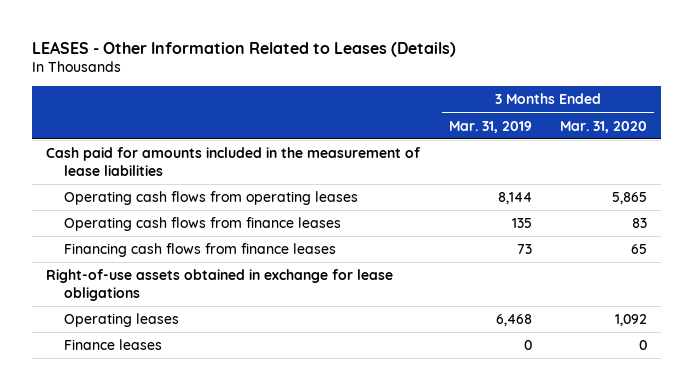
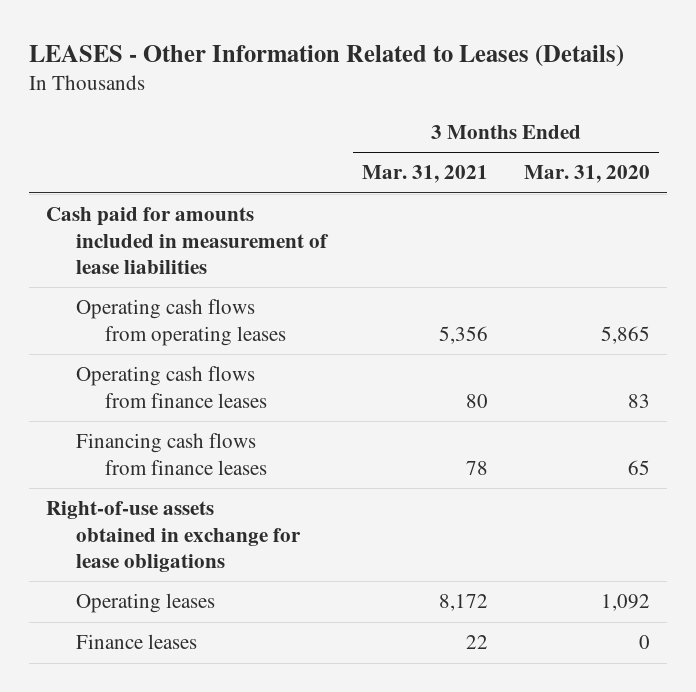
[448,120,532,133] Mar. 31, 2019 -> none
none -> [362,165,489,184] Mar. 31, 2021
[46,147,422,176] Cash paid for amounts included in the measurement of lease liabilities -> [46,207,329,274] Cash paid for amounts included in measurement of lease liabilities

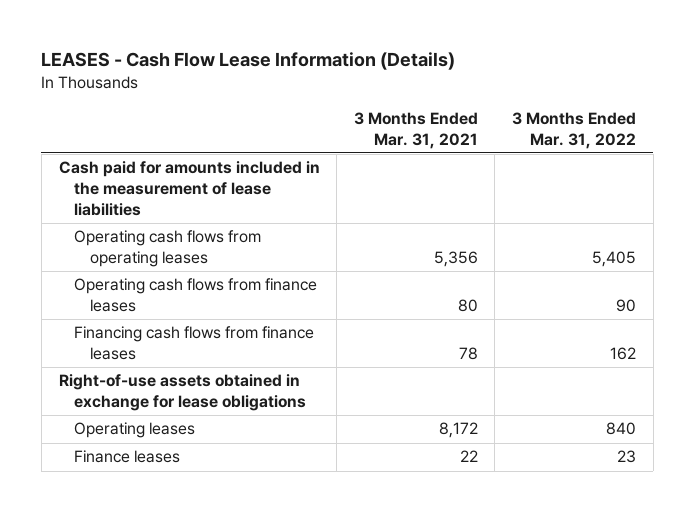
[28,44,624,67] LEASES - Other Information Related to Leases (Details) -> [41,52,456,71] LEASES - Cash Flow Lease Information (Details)
[523,165,650,184] Mar. 31, 2020 -> none
none -> [511,111,636,149] 3 Months Ended Mar. 31, 2022
[46,207,329,274] Cash paid for amounts included in measurement of lease liabilities -> [58,161,320,217] Cash paid for amounts included in the measurement of lease liabilities

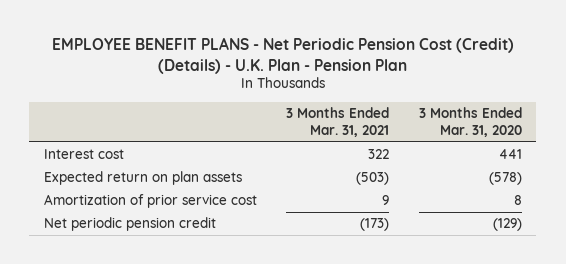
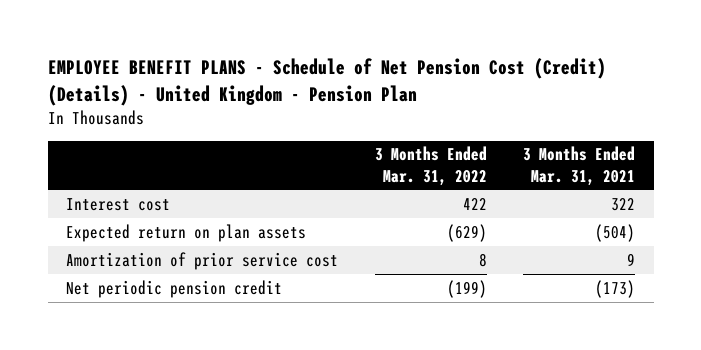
[51,36,514,74] EMPLOYEE BENEFIT PLANS - Net Periodic Pension Cost (Credit) (Details) - U.K. Plan - Pension Plan -> [47,58,606,106] EMPLOYEE BENEFIT PLANS - Schedule of Net Pension Cost (Credit) (Details) - United Kingdom - Pension Plan
[418,107,522,137] 3 Months Ended Mar. 31, 2020 -> none
none -> [374,146,487,186] 3 Months Ended Mar. 31, 2022
[356,172,390,186] (503) -> [595,223,636,242] (504)

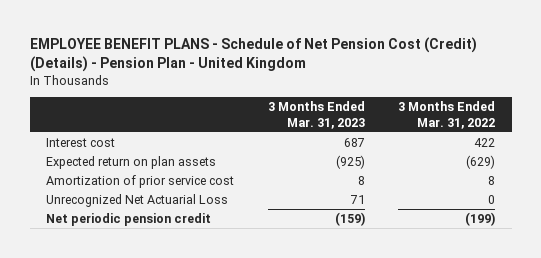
[47,58,606,106] EMPLOYEE BENEFIT PLANS - Schedule of Net Pension Cost (Credit) (Details) - United Kingdom - Pension Plan -> [29,36,477,73] EMPLOYEE BENEFIT PLANS - Schedule of Net Pension Cost (Credit) (Details) - Pension Plan - United Kingdom
[523,146,636,186] 3 Months Ended Mar. 31, 2021 -> none
none -> [267,101,365,129] 3 Months Ended Mar. 31, 2023
none -> [46,194,229,208] Unrecognized Net Actuarial Loss

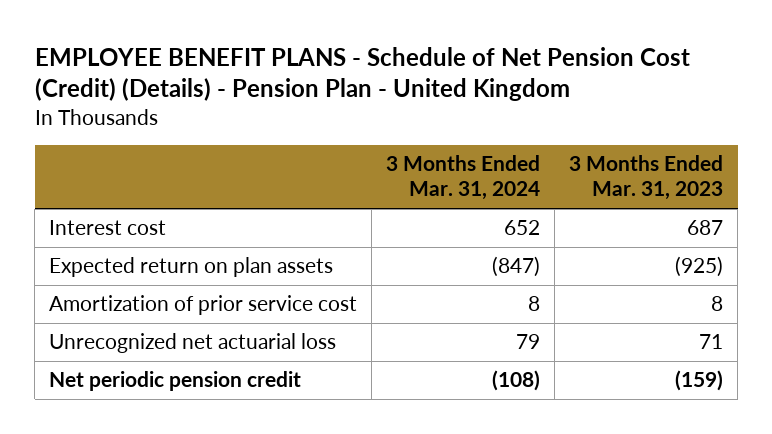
[397,101,495,129] 3 Months Ended Mar. 31, 2022 -> none
none -> [386,155,541,201] 3 Months Ended Mar. 31, 2024
[46,194,229,208] Unrecognized Net Actuarial Loss -> [49,333,337,354] Unrecognized net actuarial loss

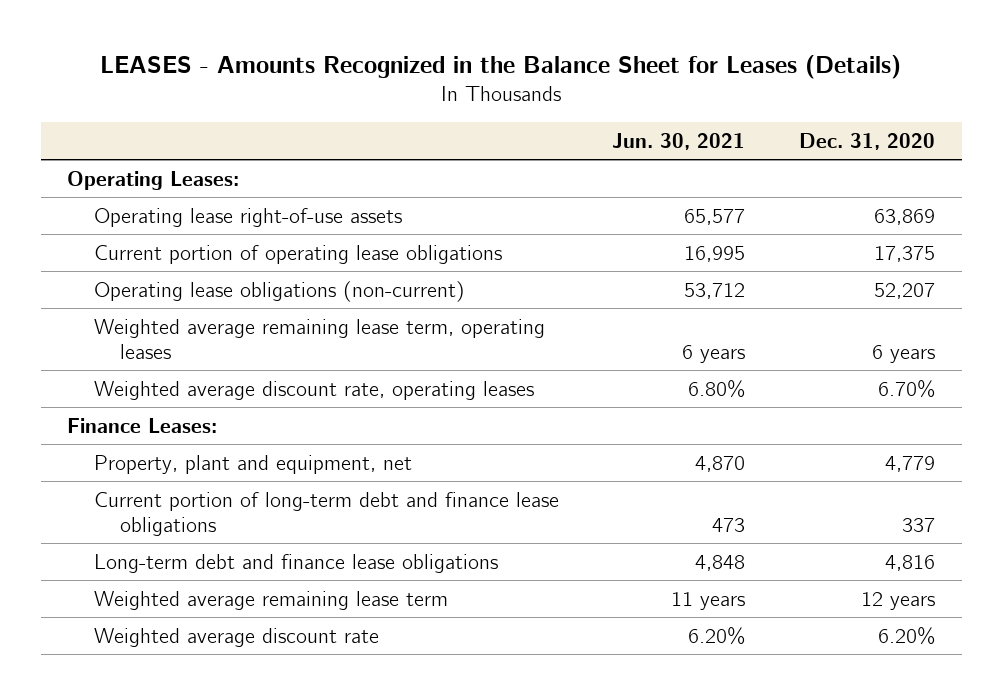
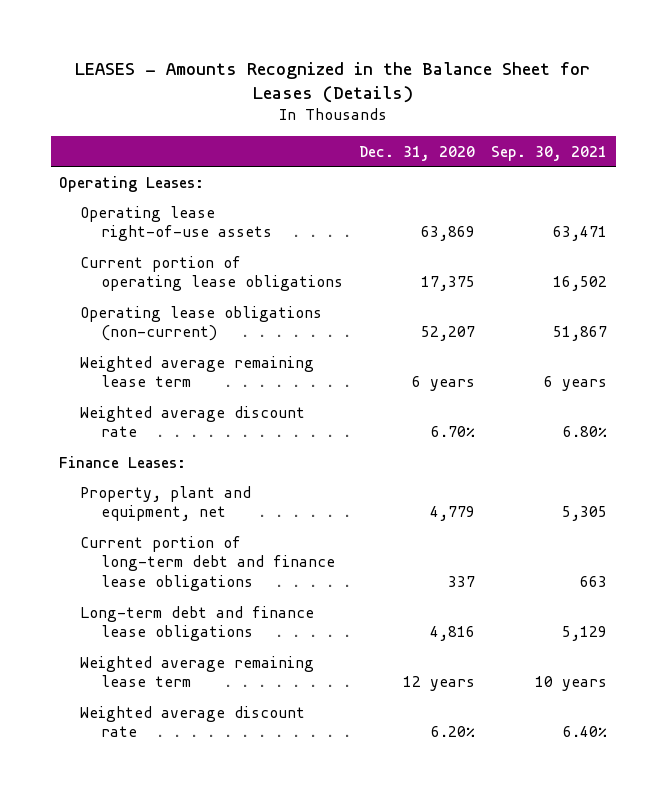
[612,132,746,150] Jun. 30, 2021 -> none
none -> [491,145,608,161] Sep. 30, 2021
[93,318,545,359] Weighted average remaining lease term, operating leases -> [79,355,314,388] Weighted average remaining lease term
[93,380,534,400] Weighted average discount rate, operating leases -> [79,405,305,438] Weighted average discount rate

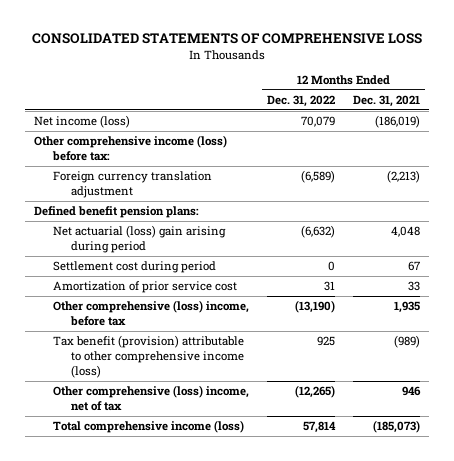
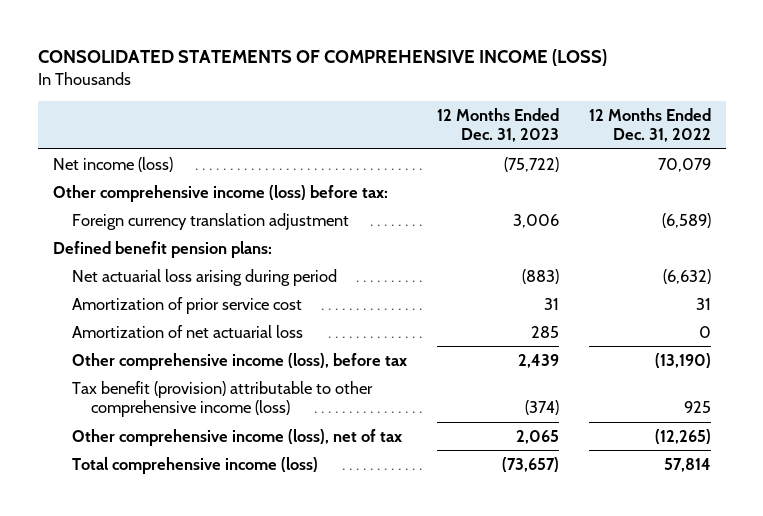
[32,32,423,44] CONSOLIDATED STATEMENTS OF COMPREHENSIVE LOSS -> [37,48,607,66] CONSOLIDATED STATEMENTS OF COMPREHENSIVE INCOME (LOSS)
[353,95,421,108] Dec. 31, 2021 -> none
none -> [436,108,559,143] 12 Months Ended Dec. 31, 2023
[52,261,216,274] Settlement cost during period -> none
[52,225,226,254] Net actuarial (loss) gain arising during period -> [71,268,337,286] Net actuarial loss arising during period
none -> [71,324,303,338] Amortization of net actuarial loss
[52,300,249,327] Other comprehensive (loss) income, before tax -> [71,352,407,370] Other comprehensive income (loss), before tax
[52,385,249,412] Other comprehensive (loss) income, net of tax -> [71,428,402,446] Other comprehensive income (loss), net of tax

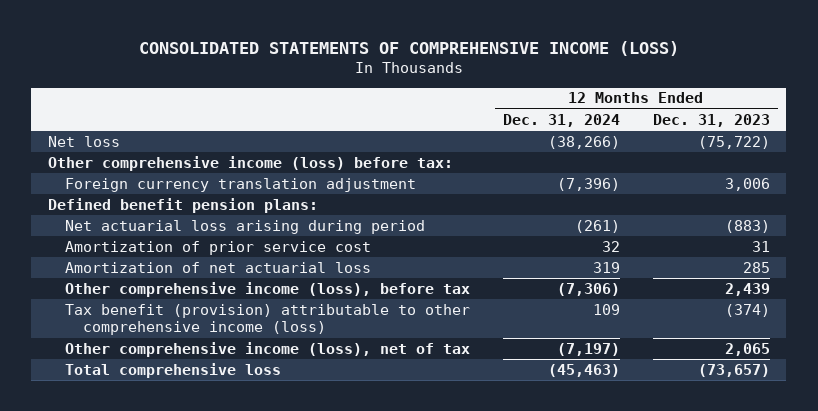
[588,108,711,143] 12 Months Ended Dec. 31, 2022 -> none
none -> [503,113,621,127] Dec. 31, 2024
[52,156,173,172] Net income (loss) -> [47,135,120,147] Net loss
[71,456,318,474] Total comprehensive income (loss) -> [65,362,282,378] Total comprehensive loss

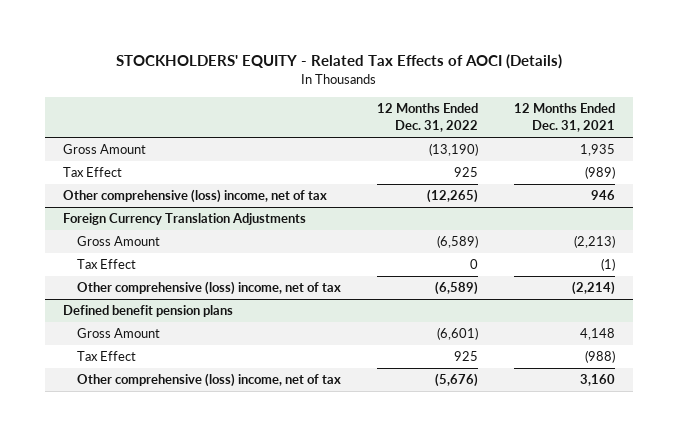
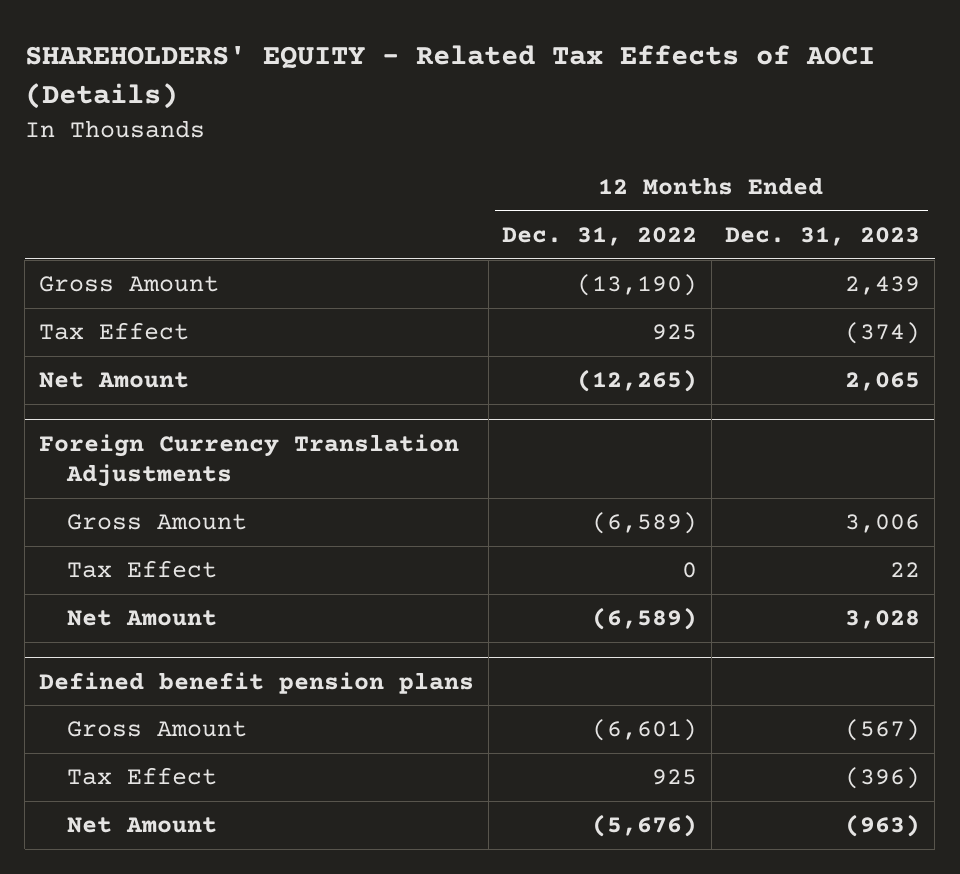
[116,53,563,69] STOCKHOLDERS' EQUITY - Related Tax Effects of AOCI (Details) -> [24,44,875,110] SHAREHOLDERS' EQUITY - Related Tax Effects of AOCI (Details)
[514,103,616,133] 12 Months Ended Dec. 31, 2021 -> none
none -> [725,227,921,247] Dec. 31, 2023
[63,189,328,204] Other comprehensive (loss) income, net of tax -> [39,372,190,389] Net Amount
[77,281,342,296] Other comprehensive (loss) income, net of tax -> [67,610,218,627] Net Amount
[77,373,342,388] Other comprehensive (loss) income, net of tax -> [67,817,218,834] Net Amount

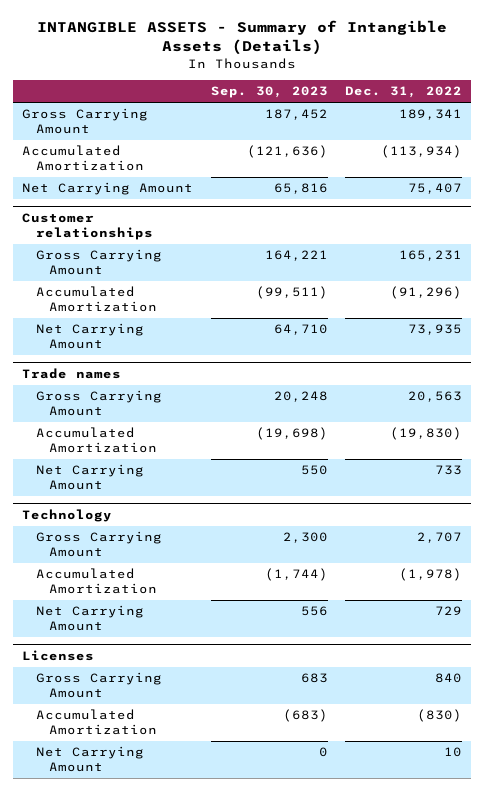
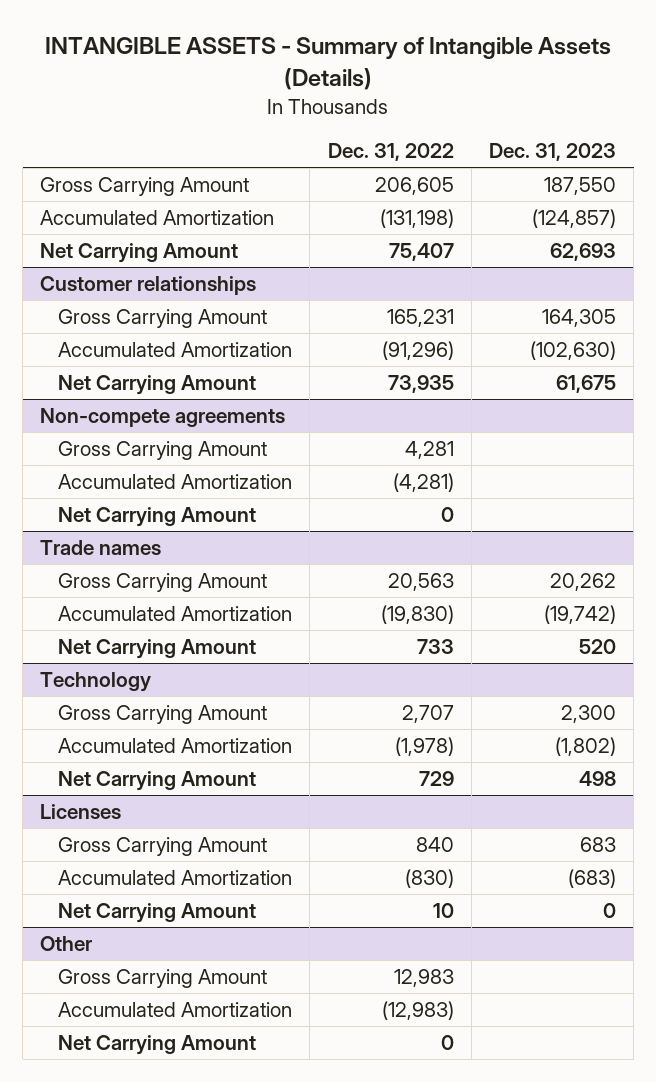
[210,86,328,99] Sep. 30, 2023 -> none
none -> [489,143,617,162] Dec. 31, 2023
[399,109,463,121] 189,341 -> [374,176,454,195] 206,605
[381,145,463,159] (113,934) -> [379,208,454,228] (131,198)
none -> [40,407,286,427] Non-compete agreements
none -> [57,440,267,460] Gross Carrying Amount
none -> [57,473,292,489] Accumulated Amortization
none -> [57,506,256,527] Net Carrying Amount
none -> [40,935,93,951] Other
none -> [57,968,267,988] Gross Carrying Amount
none -> [57,1001,292,1017] Accumulated Amortization
none -> [57,1034,256,1055] Net Carrying Amount

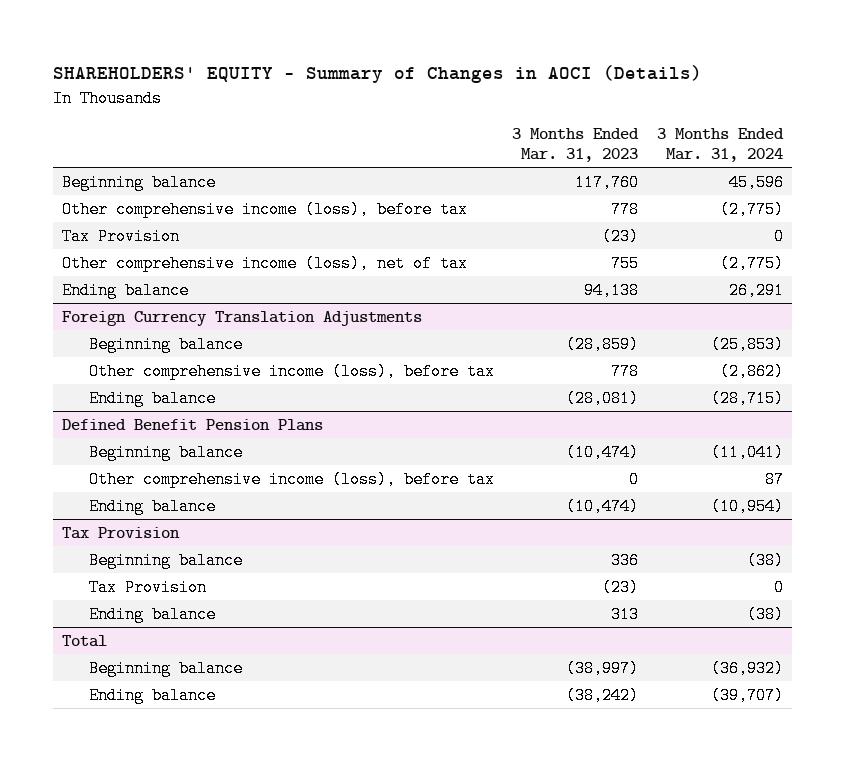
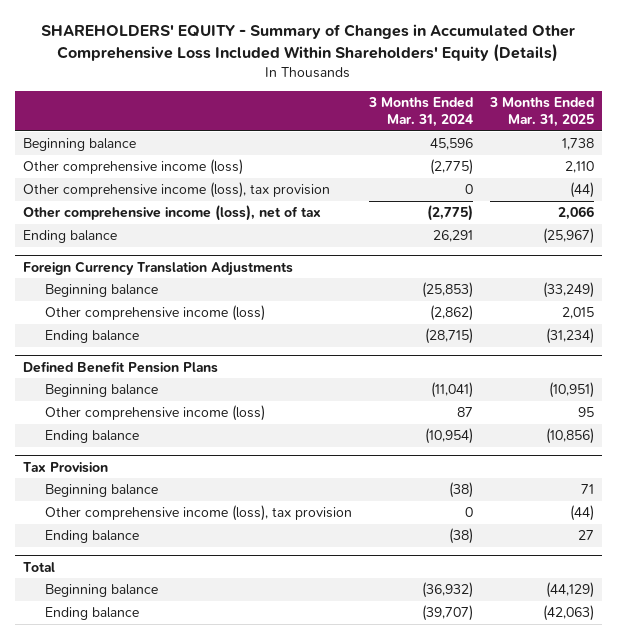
[52,65,702,84] SHAREHOLDERS' EQUITY - Summary of Changes in AOCI (Details) -> [41,24,576,63] SHAREHOLDERS' EQUITY - Summary of Changes in Accumulated Other Comprehensive Loss Included Within Shareholders' Equity (Details)
[512,127,640,163] 3 Months Ended Mar. 31, 2023 -> none
none -> [488,97,594,128] 3 Months Ended Mar. 31, 2025
[61,200,468,218] Other comprehensive income (loss), before tax -> [23,159,244,176] Other comprehensive income (loss)
[61,227,180,245] Tax Provision -> [23,182,331,199] Other comprehensive income (loss), tax provision
[88,362,495,380] Other comprehensive income (loss), before tax -> [44,305,265,322] Other comprehensive income (loss)
[88,470,495,488] Other comprehensive income (loss), before tax -> [44,405,265,422] Other comprehensive income (loss)
[88,578,207,596] Tax Provision -> [44,505,352,522] Other comprehensive income (loss), tax provision

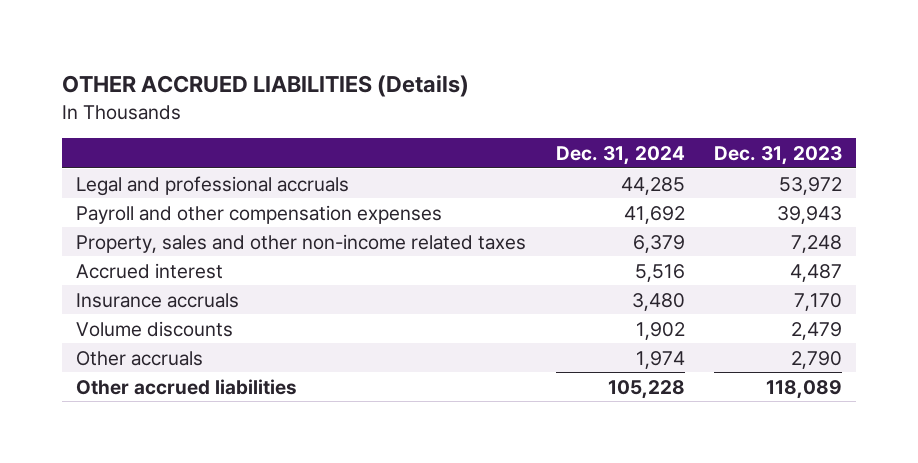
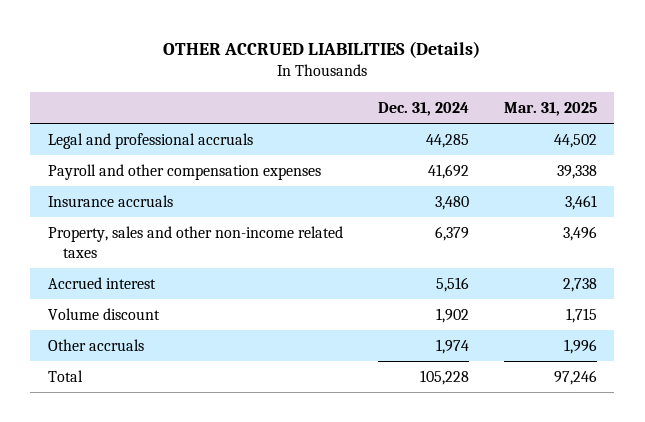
[713,145,842,165] Dec. 31, 2023 -> none
none -> [503,102,597,117] Mar. 31, 2025
[76,292,240,308] Insurance accruals -> [47,195,173,208] Insurance accruals
[76,320,234,337] Volume discounts -> [47,308,160,321] Volume discount
[76,378,298,395] Other accrued liabilities -> [47,370,83,383] Total

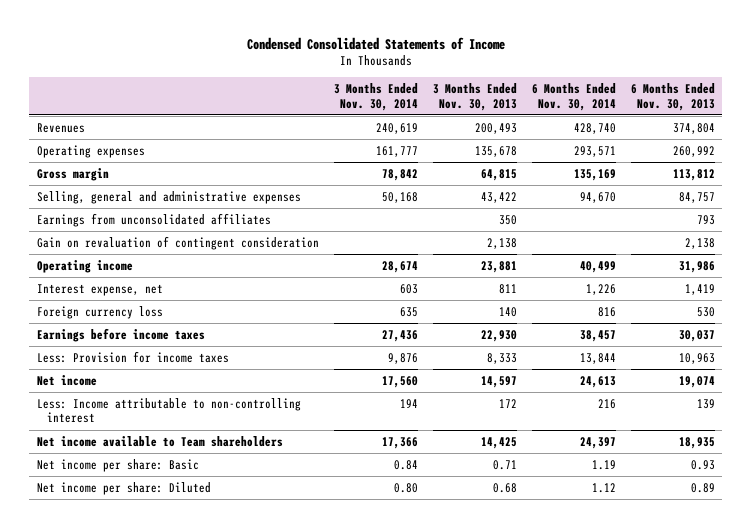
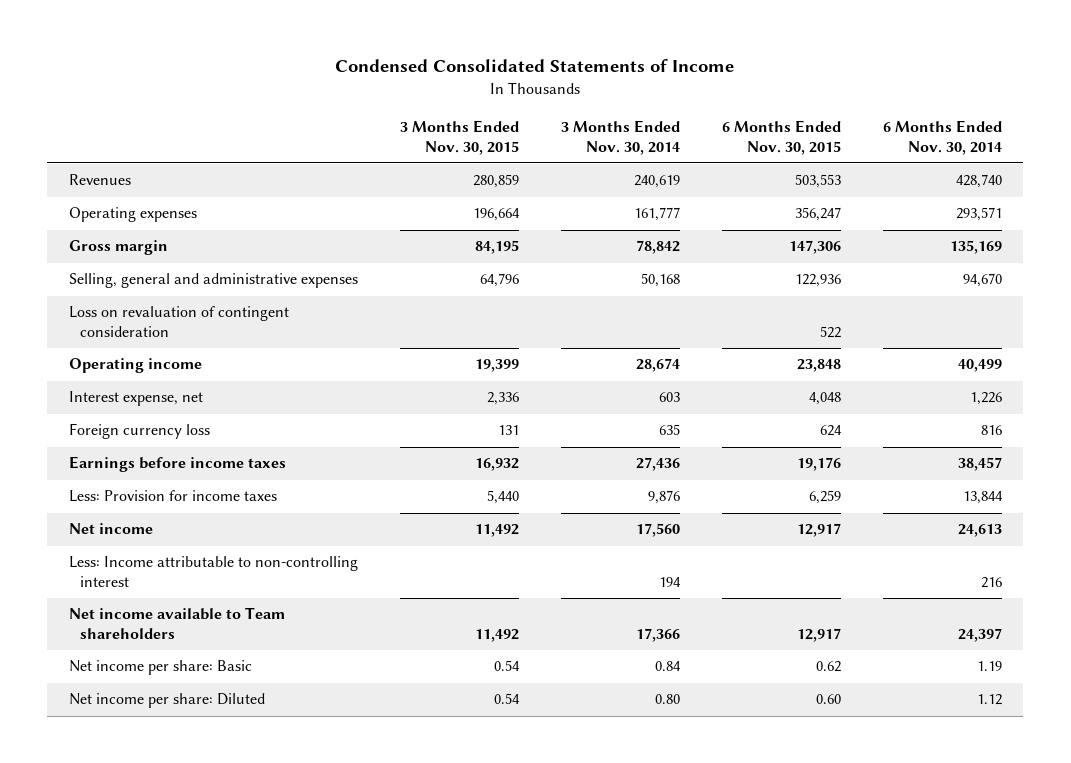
[432,83,517,111] 3 Months Ended Nov. 30, 2013 -> none
[630,83,715,111] 6 Months Ended Nov. 30, 2013 -> none
none -> [399,119,519,155] 3 Months Ended Nov. 30, 2015
none -> [722,119,842,155] 6 Months Ended Nov. 30, 2015
[36,212,271,227] Earnings from unconsolidated affiliates -> none
[36,235,319,250] Gain on revaluation of contingent consideration -> [68,306,289,338] Loss on revaluation of contingent consideration

